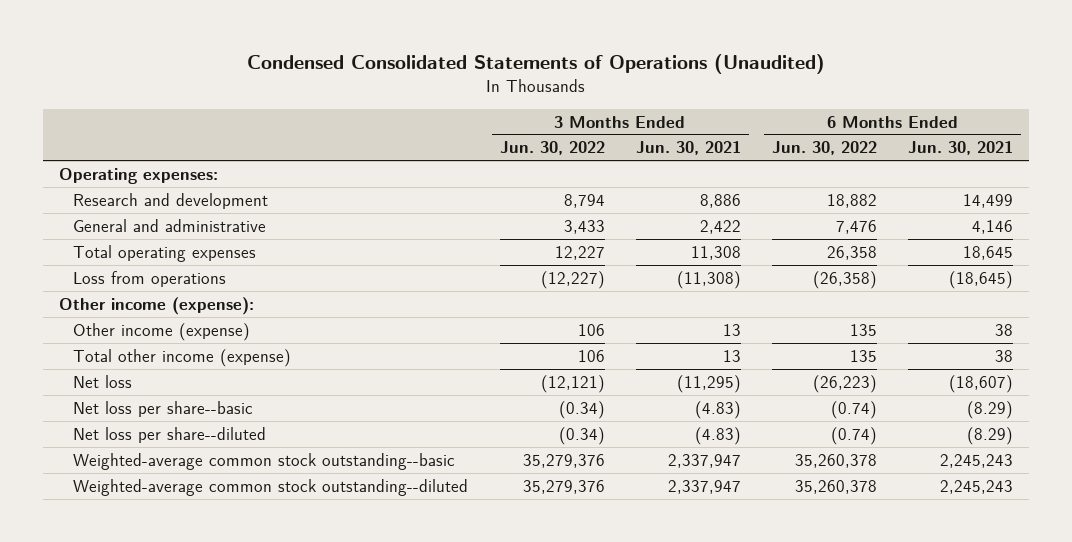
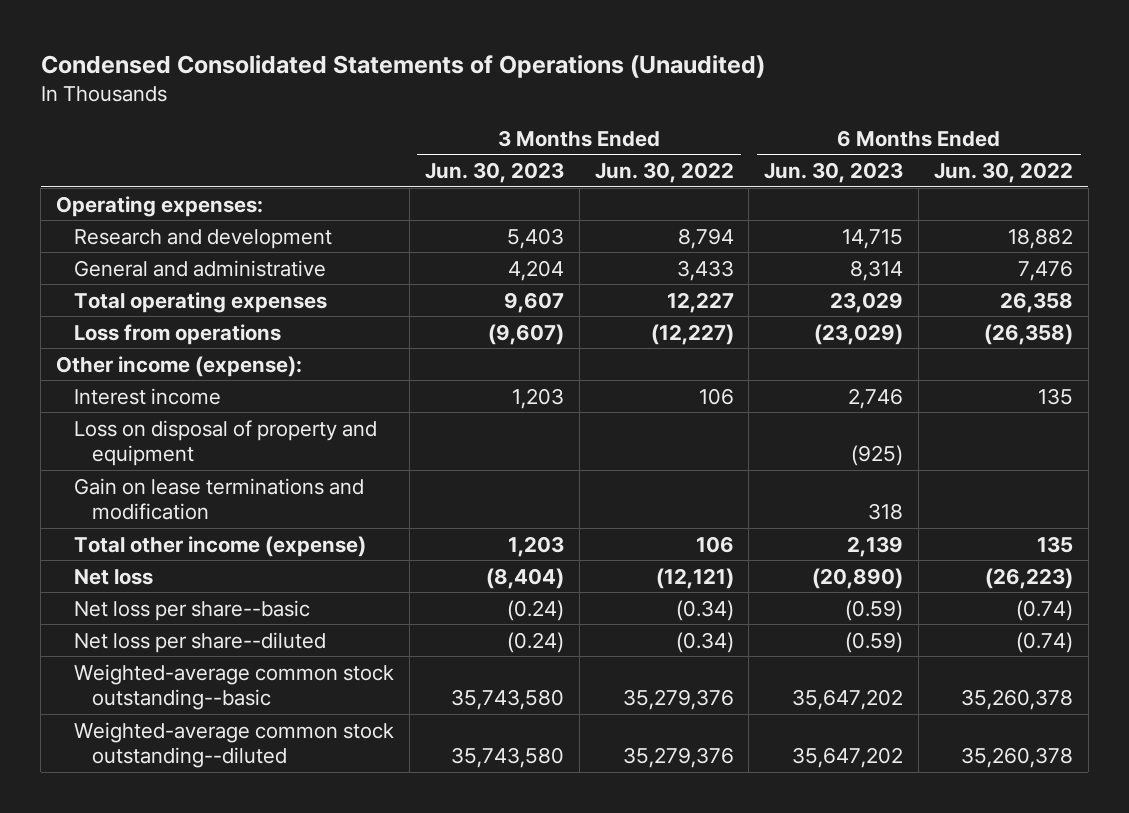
[635,141,741,156] Jun. 30, 2021 -> none
[908,141,1014,156] Jun. 30, 2021 -> none
none -> [424,161,564,183] Jun. 30, 2023
none -> [764,161,904,183] Jun. 30, 2023
[73,322,251,341] Other income (expense) -> [74,387,222,405] Interest income
none -> [74,419,378,466] Loss on disposal of property and equipment
none -> [74,477,365,520] Gain on lease terminations and modification

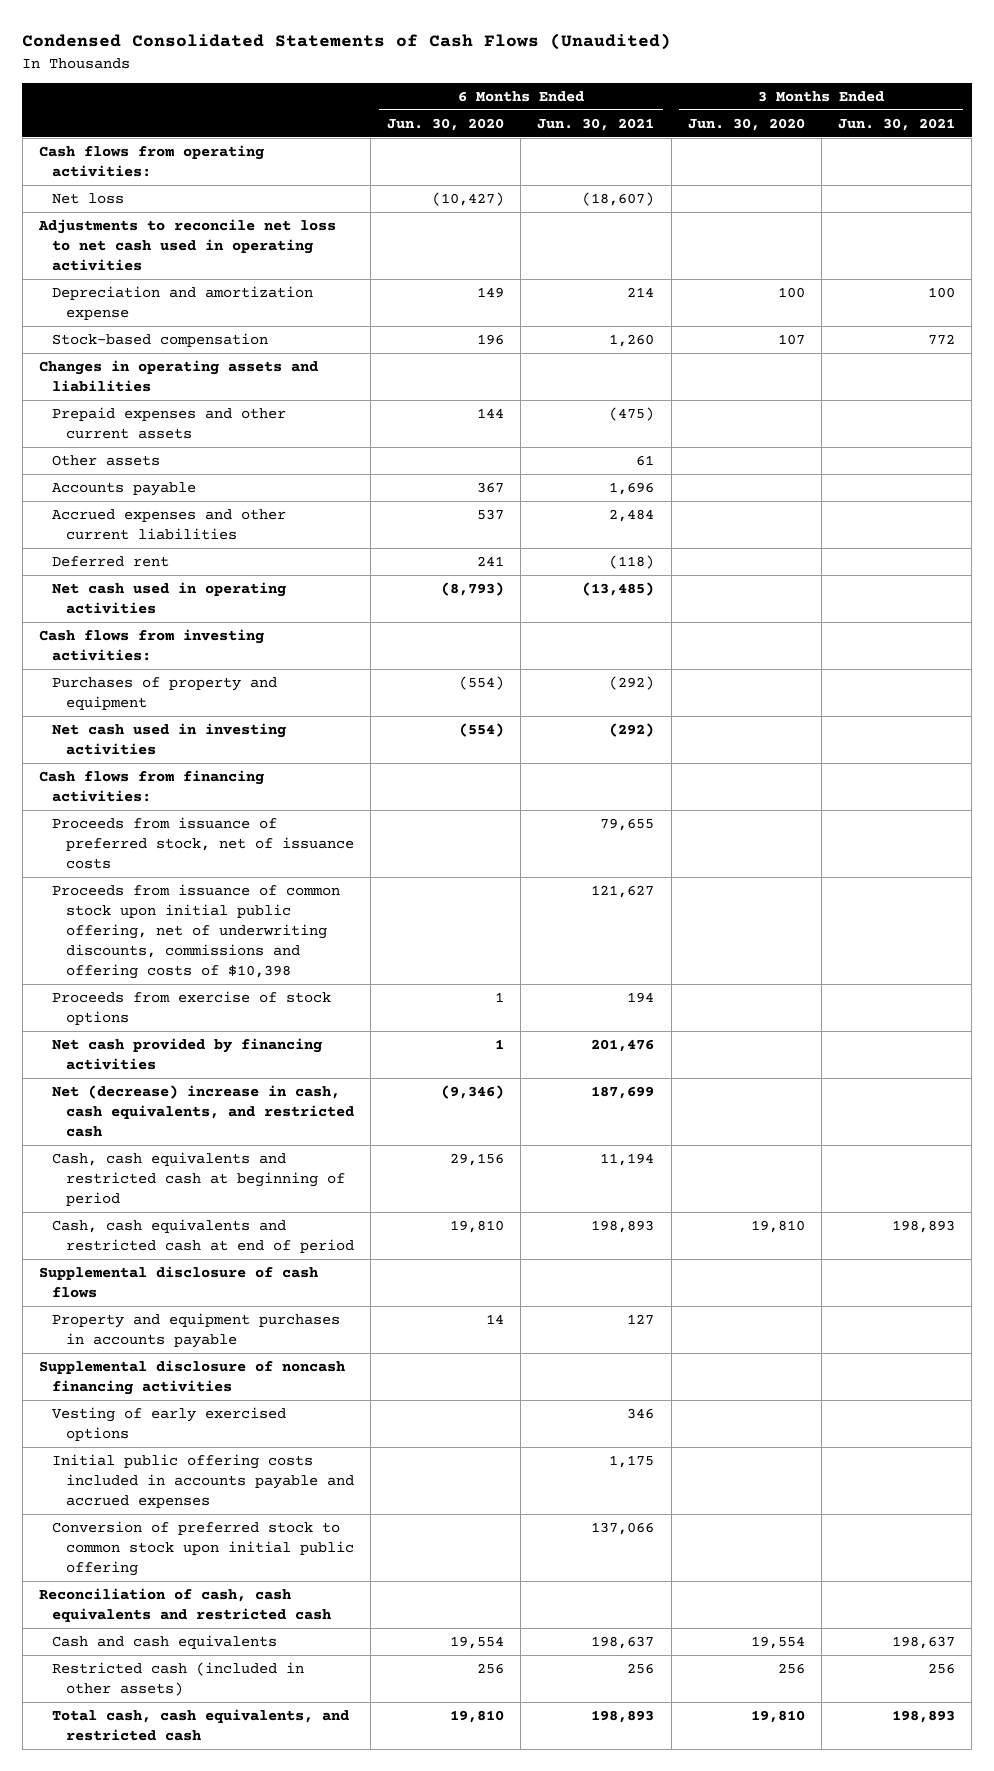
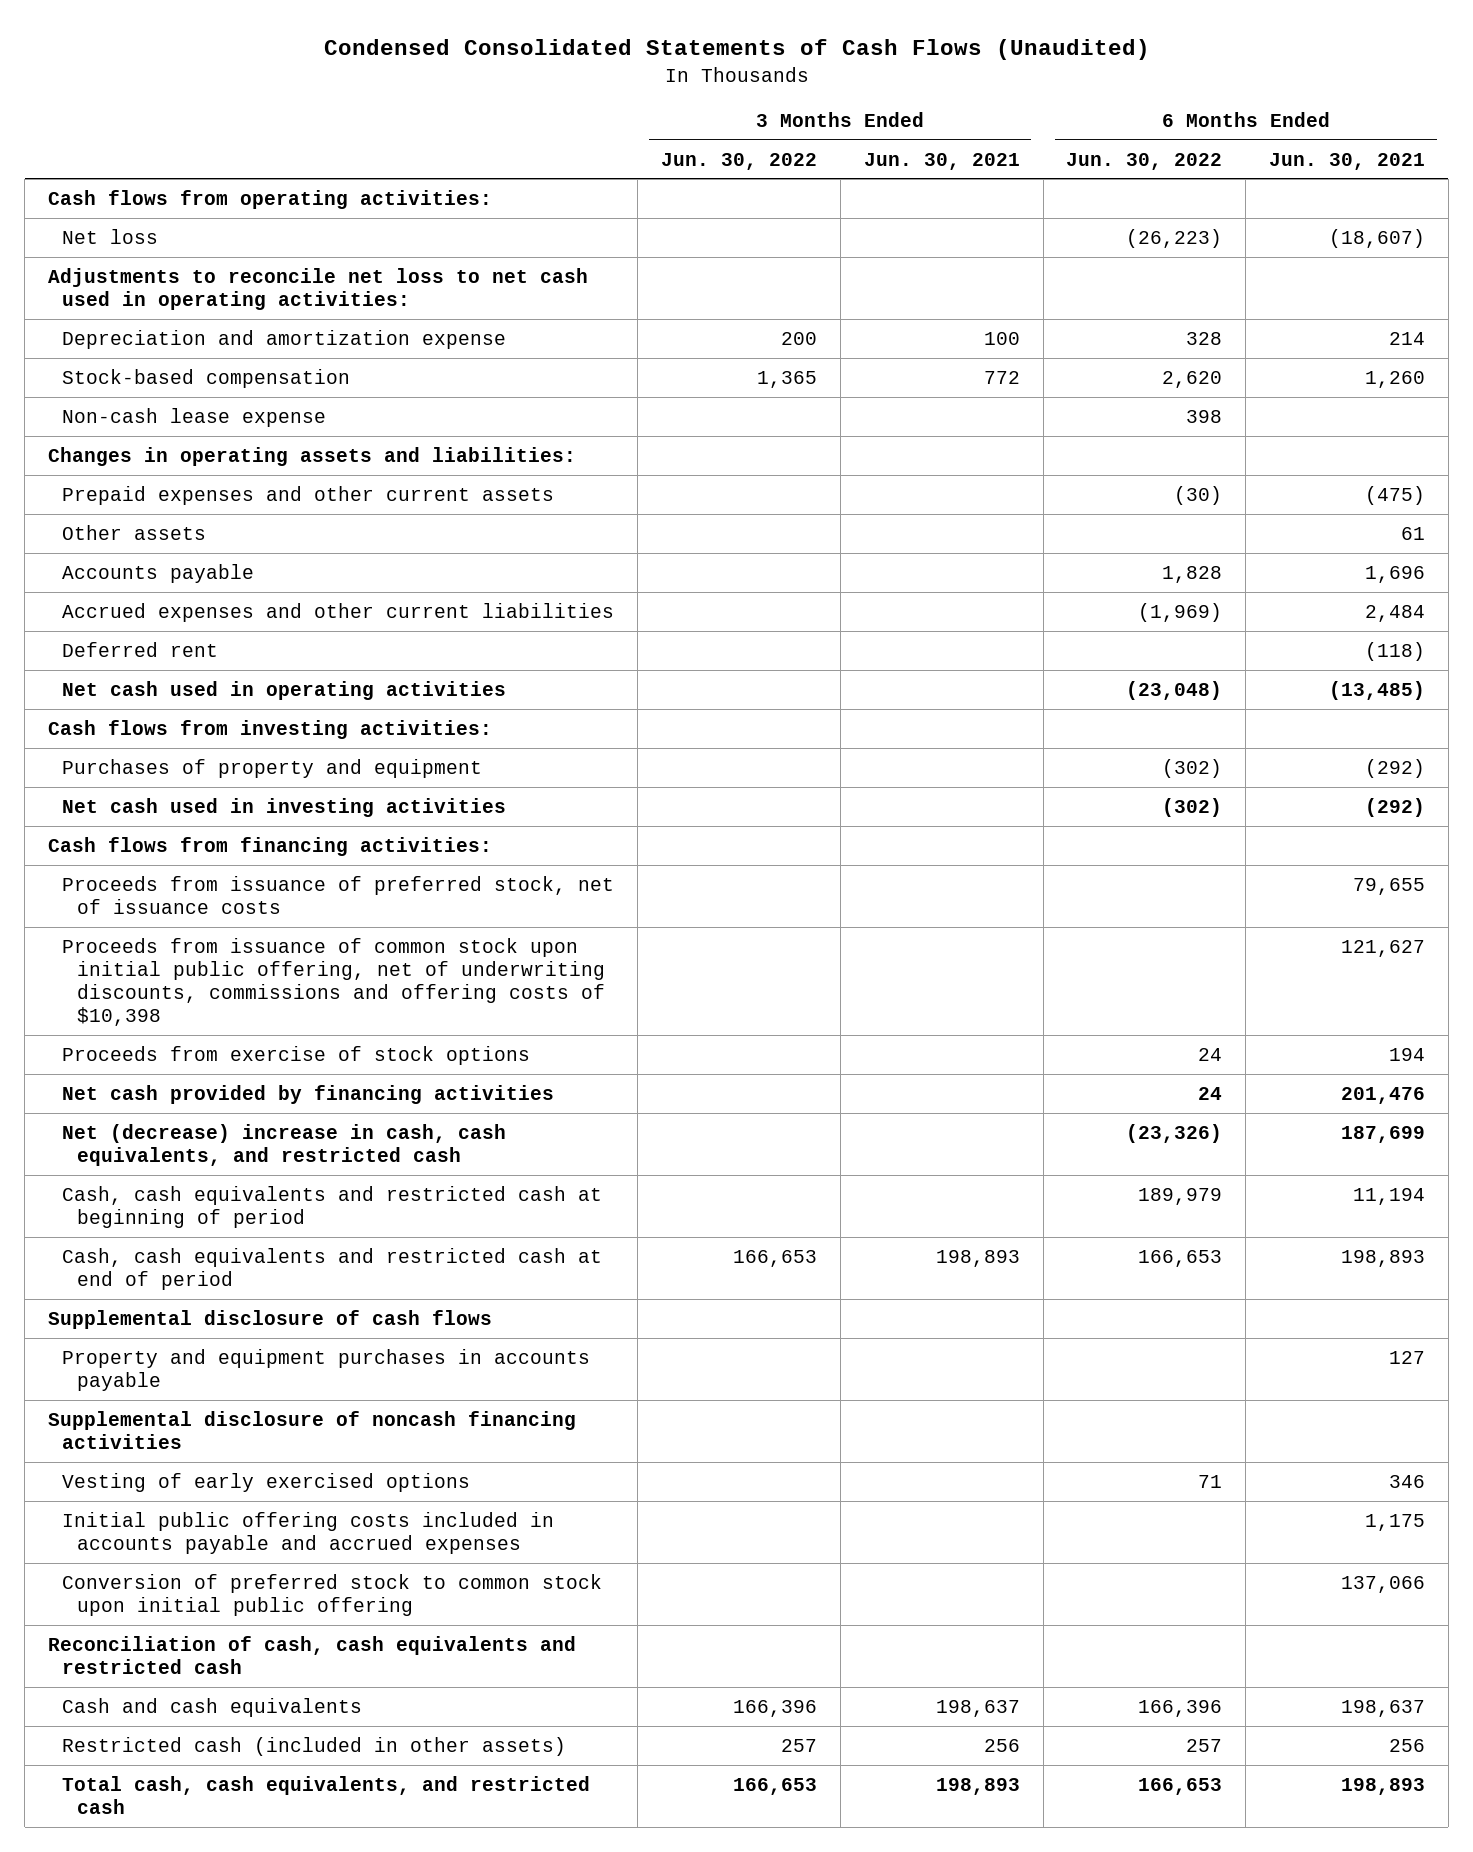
[386,117,504,131] Jun. 30, 2020 -> none
[687,117,805,131] Jun. 30, 2020 -> none
none -> [661,152,818,170] Jun. 30, 2022
none -> [1066,152,1223,170] Jun. 30, 2022
[37,218,336,272] Adjustments to reconcile net loss to net cash used in operating activities -> [47,267,588,310] Adjustments to reconcile net loss to net cash used in operating activities:
none -> [62,407,327,427] Non-cash lease expense
[38,359,318,393] Changes in operating assets and liabilities -> [47,446,576,466] Changes in operating assets and liabilities:

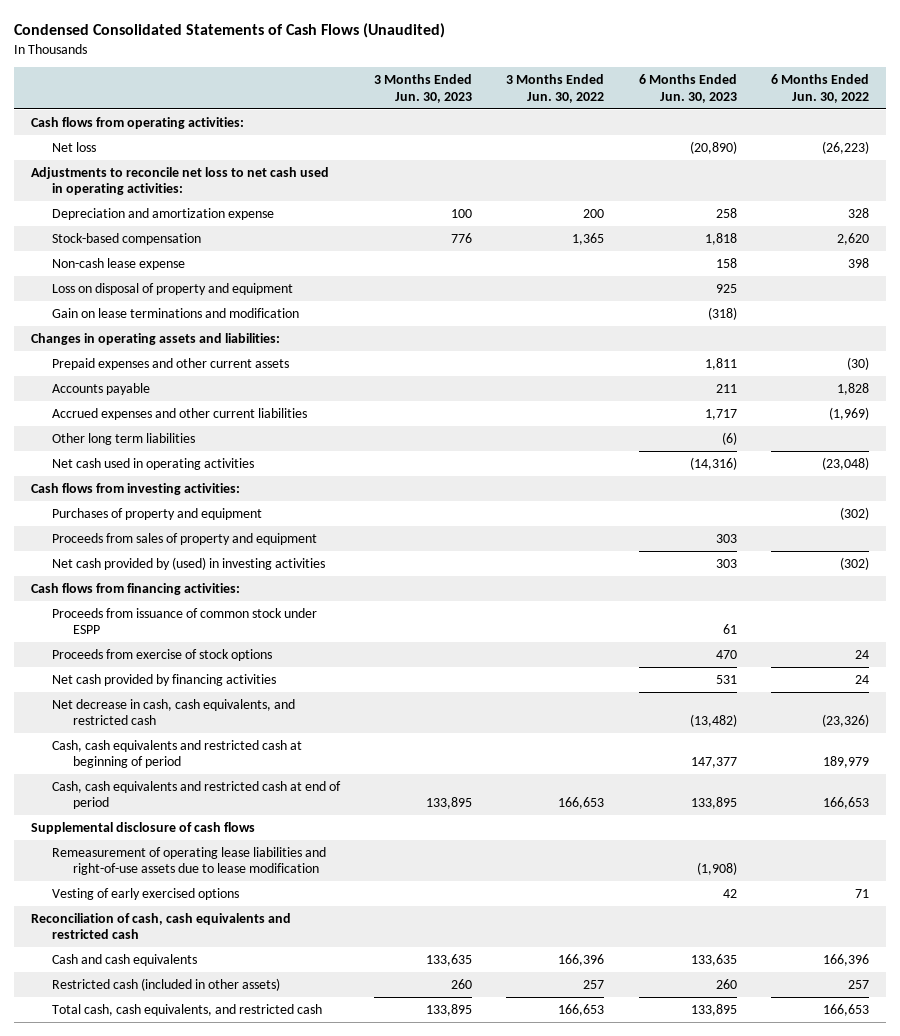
[863,152,1020,170] Jun. 30, 2021 -> none
[1269,152,1426,170] Jun. 30, 2021 -> none
none -> [374,74,473,103] 3 Months Ended Jun. 30, 2023
none -> [638,74,737,103] 6 Months Ended Jun. 30, 2023
none -> [52,282,294,295] Loss on disposal of property and equipment
none -> [52,307,300,318] Gain on lease terminations and modification
[62,524,207,540] Other assets -> none
[62,641,219,657] Deferred rent -> none
none -> [52,432,196,445] Other long term liabilities
none -> [52,532,318,545] Proceeds from sales of property and equipment
[62,797,507,817] Net cash used in investing activities -> [52,556,326,570] Net cash provided by (used) in investing activities
[62,875,615,914] Proceeds from issuance of preferred stock, net of issuance costs -> none
[62,937,605,1026] Proceeds from issuance of common stock upon initial public offering, net of underwriting discounts, commissions and offering costs of $10,398 -> none
none -> [52,607,318,635] Proceeds from issuance of common stock under ESPP
[62,1123,507,1166] Net (decrease) increase in cash, cash equivalents, and restricted cash -> [52,698,296,726] Net decrease in cash, cash equivalents, and restricted cash
[62,1348,591,1391] Property and equipment purchases in accounts payable -> none
[47,1410,576,1449] Supplemental disclosure of noncash financing activities -> none
none -> [52,846,327,876] Remeasurement of operating lease liabilities and right-of-use assets due to lease modification
[62,1511,555,1554] Initial public offering costs included in accounts payable and accrued expenses -> none
[62,1573,603,1616] Conversion of preferred stock to common stock upon initial public offering -> none

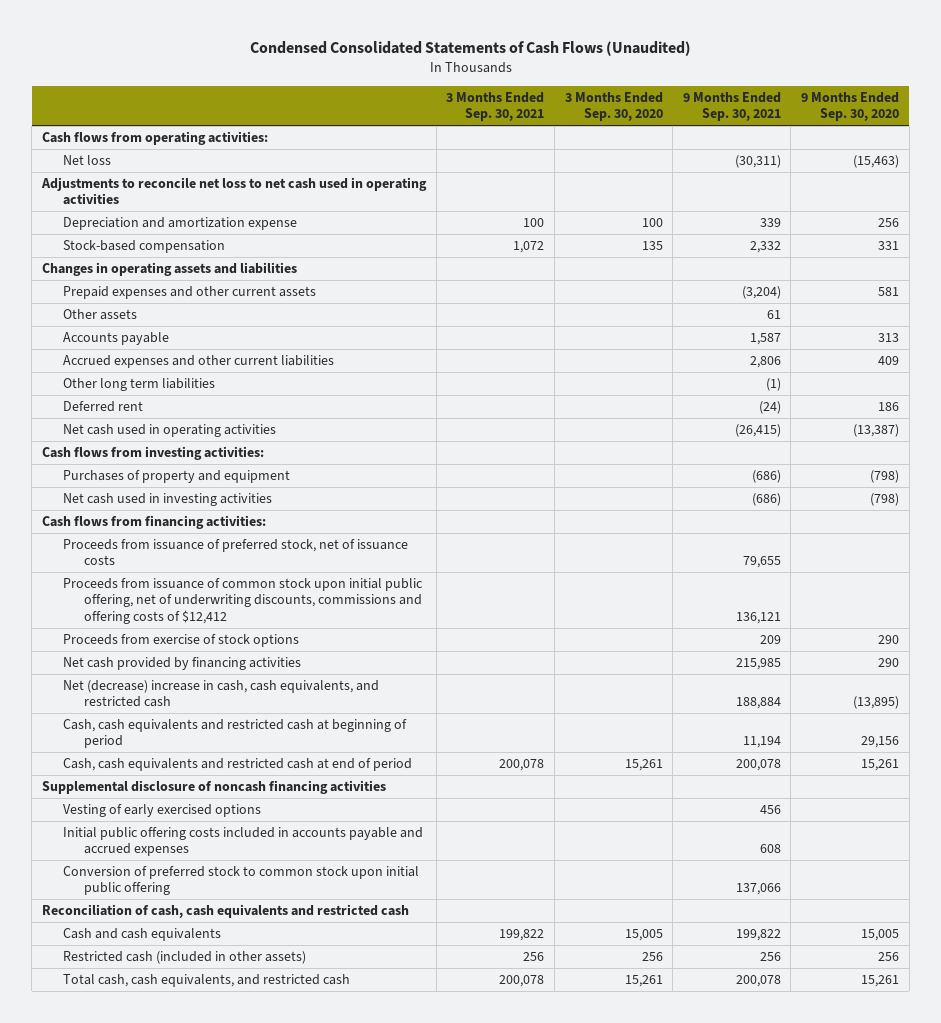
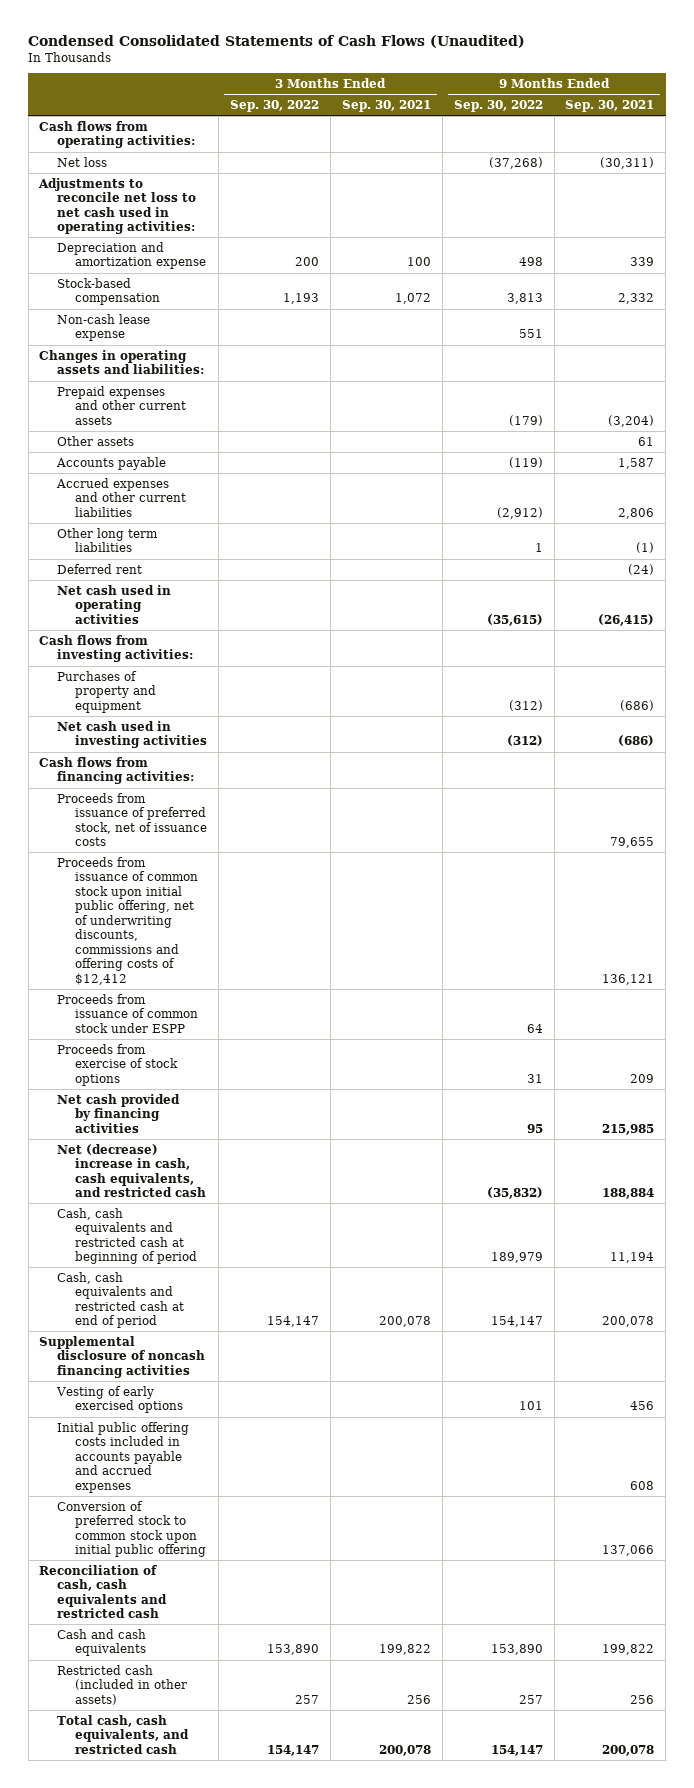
[564,92,663,122] 3 Months Ended Sep. 30, 2020 -> none
[800,92,899,122] 9 Months Ended Sep. 30, 2020 -> none
none -> [230,99,320,112] Sep. 30, 2022
none -> [453,99,543,112] Sep. 30, 2022
[41,177,428,206] Adjustments to reconcile net loss to net cash used in operating activities -> [38,177,197,235] Adjustments to reconcile net loss to net cash used in operating activities:
none -> [57,313,151,342] Non-cash lease expense
[42,262,298,277] Changes in operating assets and liabilities -> [39,349,205,375] Changes in operating assets and liabilities:
none -> [57,993,199,1033] Proceeds from issuance of common stock under ESPP

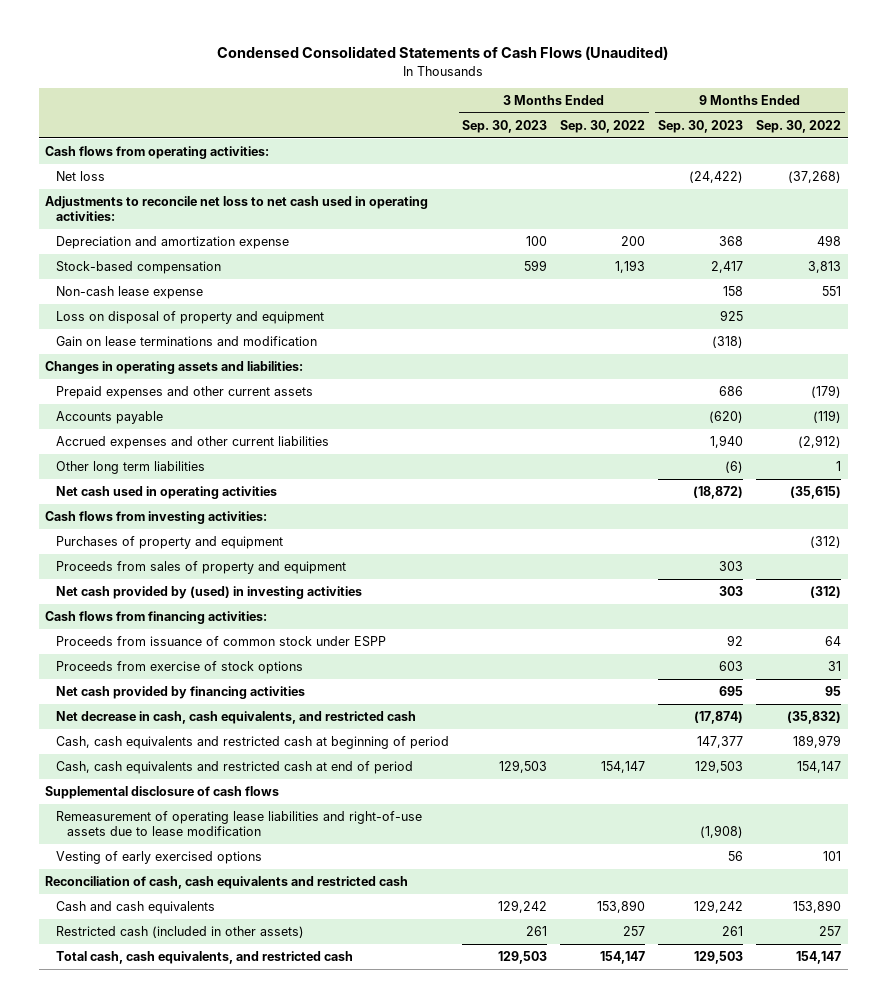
[341,99,431,112] Sep. 30, 2021 -> none
[565,99,655,112] Sep. 30, 2021 -> none
none -> [462,120,548,134] Sep. 30, 2023
none -> [658,120,744,134] Sep. 30, 2023
none -> [56,311,325,325] Loss on disposal of property and equipment
none -> [56,336,318,347] Gain on lease terminations and modification
[57,435,135,446] Other assets -> none
[57,563,143,574] Deferred rent -> none
none -> [56,561,347,575] Proceeds from sales of property and equipment
[57,720,208,749] Net cash used in investing activities -> [56,586,363,600] Net cash provided by (used) in investing activities
[57,792,208,847] Proceeds from issuance of preferred stock, net of issuance costs -> none
[57,856,199,985] Proceeds from issuance of common stock upon initial public offering, net of underwriting discounts, commissions and offering costs of $12,412 -> none
[57,1143,207,1198] Net (decrease) increase in cash, cash equivalents, and restricted cash -> [56,711,417,725] Net decrease in cash, cash equivalents, and restricted cash
[39,1335,206,1378] Supplemental disclosure of noncash financing activities -> none
none -> [45,786,280,800] Supplemental disclosure of cash flows
none -> [56,811,423,837] Remeasurement of operating lease liabilities and right-of-use assets due to lease modification
[57,1421,190,1493] Initial public offering costs included in accounts payable and accrued expenses -> none
[57,1500,207,1558] Conversion of preferred stock to common stock upon initial public offering -> none

